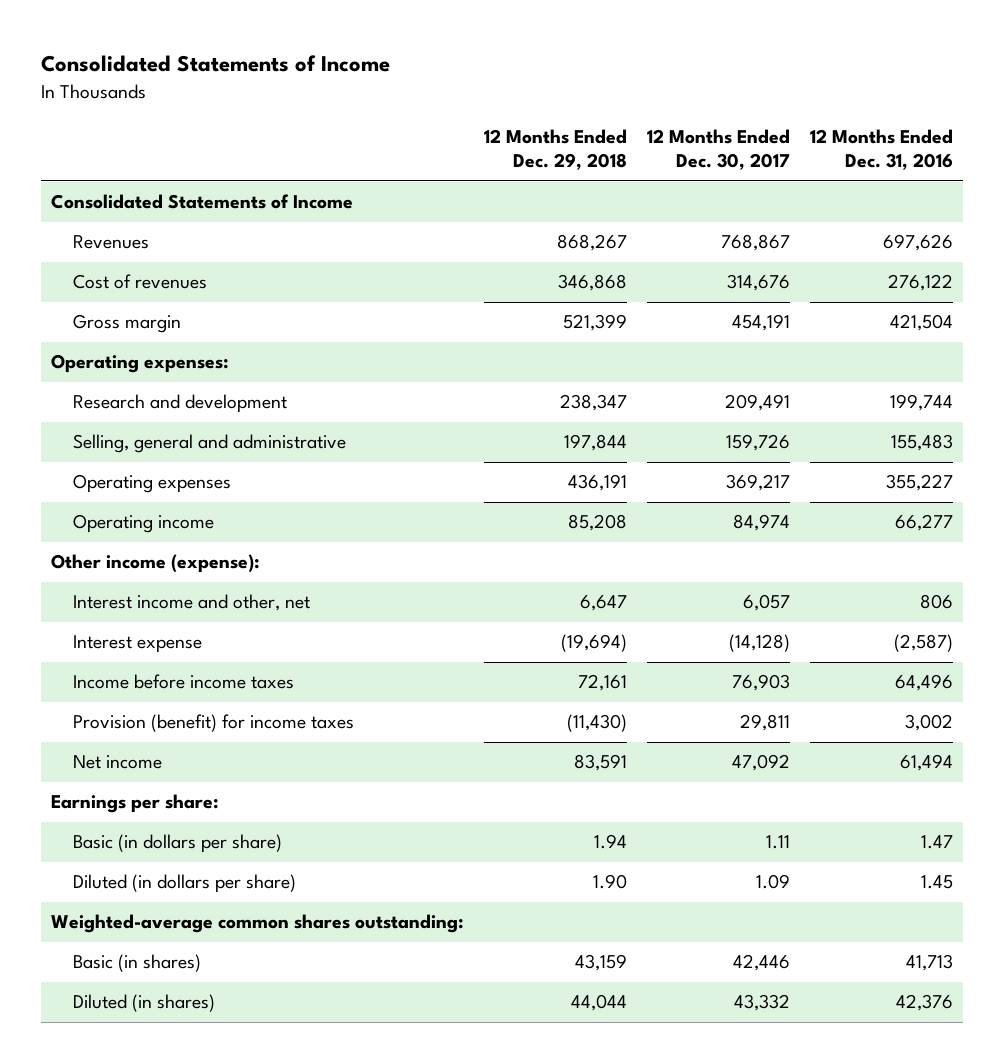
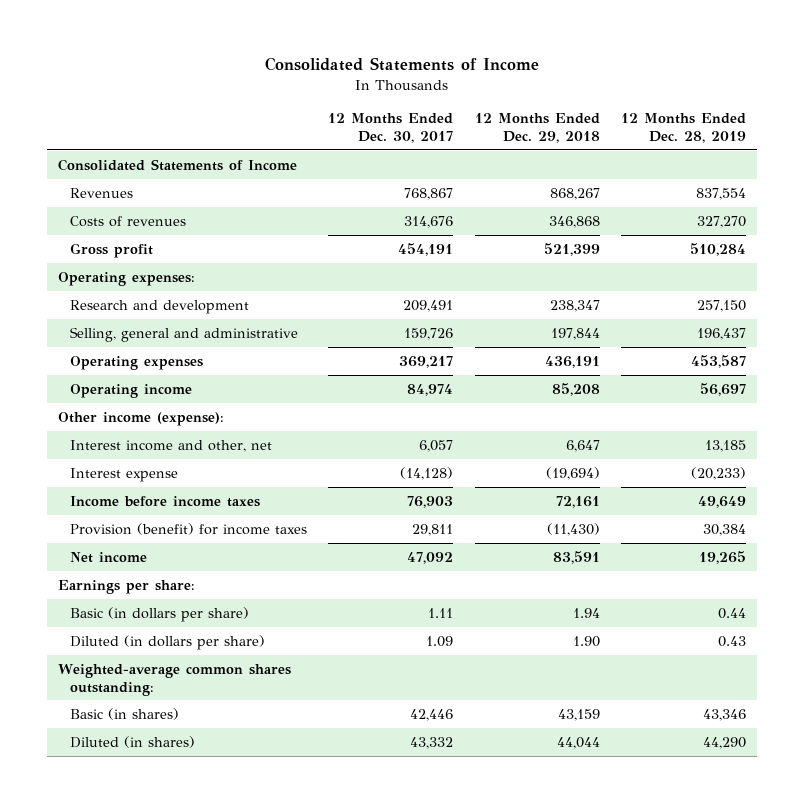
[809,129,953,171] 12 Months Ended Dec. 31, 2016 -> none
none -> [620,112,746,143] 12 Months Ended Dec. 28, 2019
[73,274,208,290] Cost of revenues -> [69,215,186,227] Costs of revenues
[73,314,182,334] Gross margin -> [69,242,153,258] Gross profit

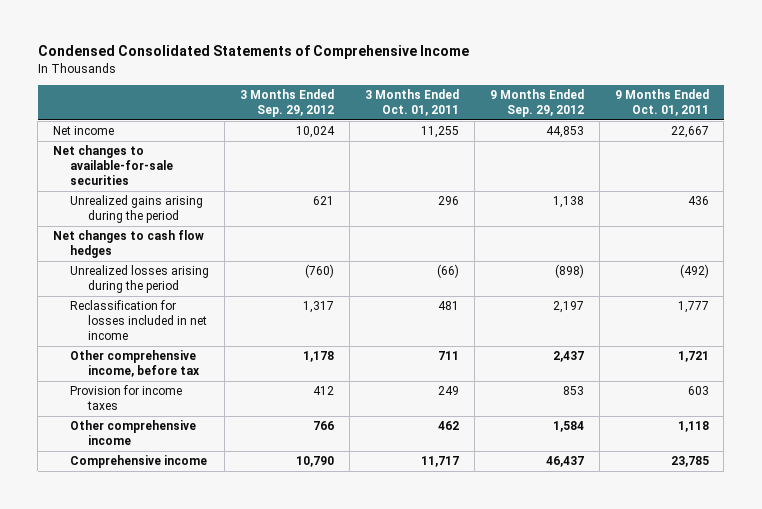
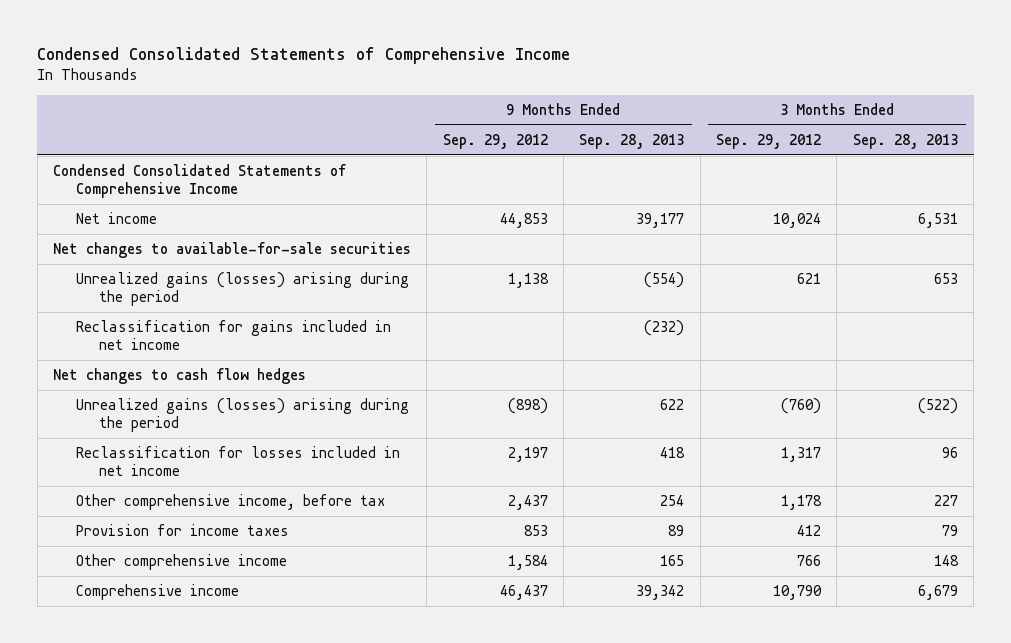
[364,89,459,116] 3 Months Ended Oct. 01, 2011 -> none
[614,89,709,116] 9 Months Ended Oct. 01, 2011 -> none
none -> [579,133,685,149] Sep. 28, 2013
none -> [852,133,958,149] Sep. 28, 2013
none -> [52,164,346,199] Condensed Consolidated Statements of Comprehensive Income
[70,195,204,224] Unrealized gains arising during the period -> [76,272,410,307] Unrealized gains (losses) arising during the period
none -> [76,320,392,351] Reclassification for gains included in net income
[70,265,210,294] Unrealized losses arising during the period -> [76,398,410,433] Unrealized gains (losses) arising during the period

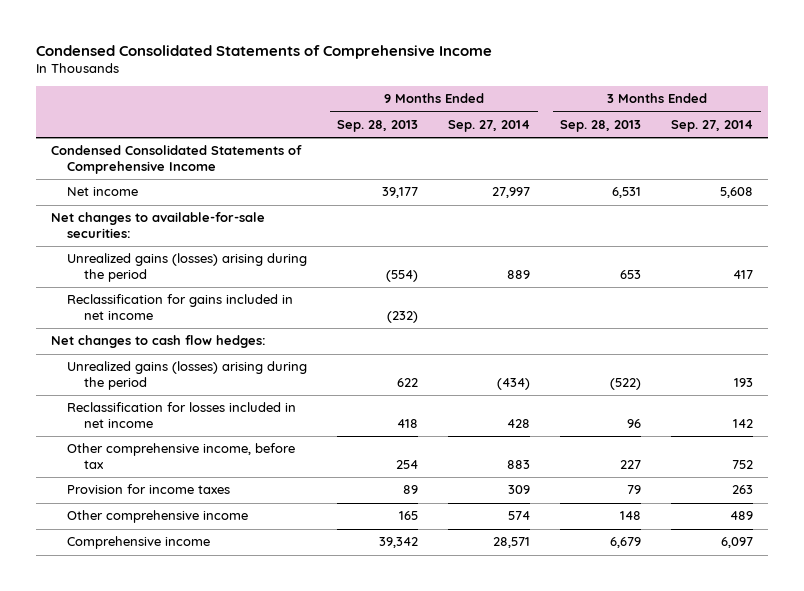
[442,133,548,149] Sep. 29, 2012 -> none
[716,133,822,149] Sep. 29, 2012 -> none
none -> [448,119,531,132] Sep. 27, 2014
none -> [671,119,754,132] Sep. 27, 2014
[52,242,411,259] Net changes to available-for-sale securities -> [50,212,265,239] Net changes to available-for-sale securities:
[52,368,306,385] Net changes to cash flow hedges -> [50,335,266,349] Net changes to cash flow hedges:

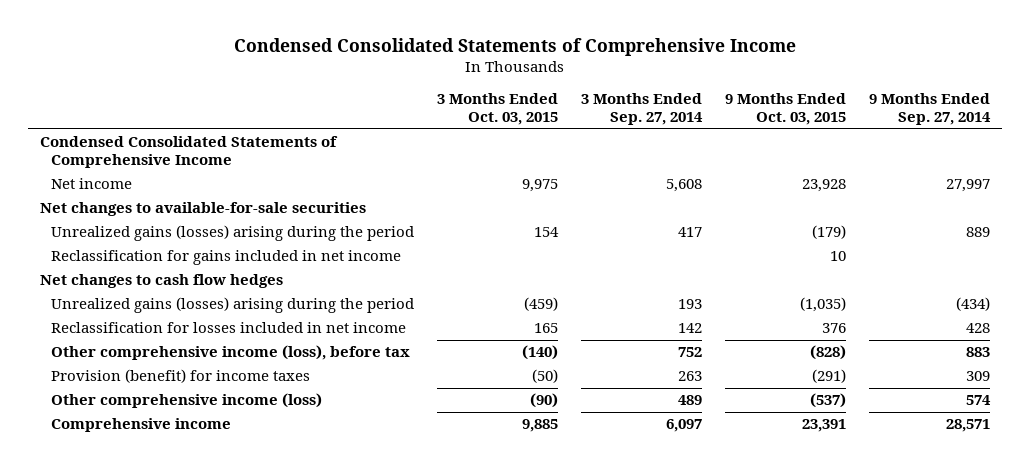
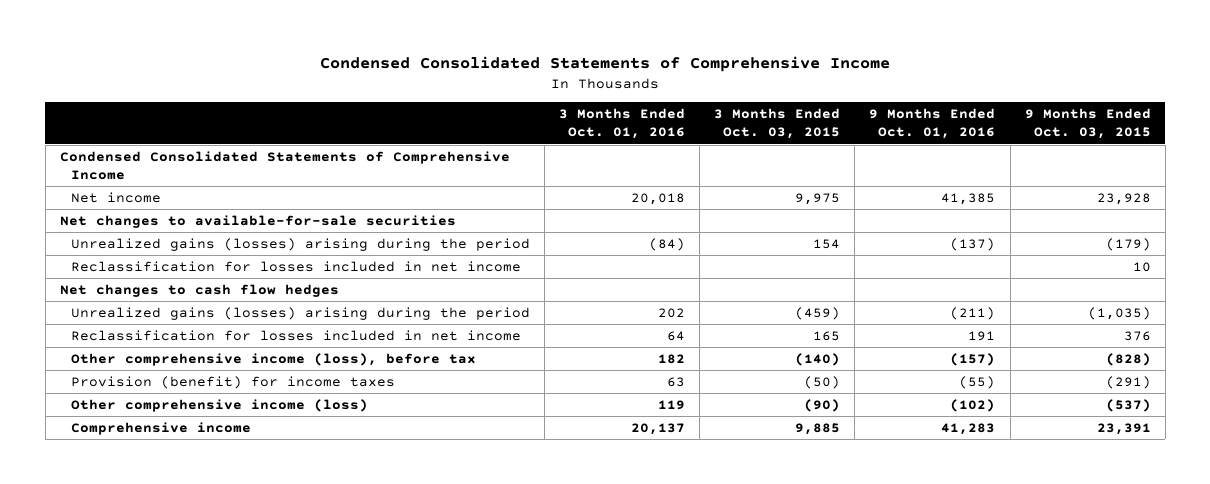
[581,93,704,125] 3 Months Ended Sep. 27, 2014 -> none
[869,93,992,125] 9 Months Ended Sep. 27, 2014 -> none
none -> [559,108,686,140] 3 Months Ended Oct. 01, 2016
none -> [869,108,996,140] 9 Months Ended Oct. 01, 2016
[50,250,401,266] Reclassification for gains included in net income -> [70,260,521,272] Reclassification for losses included in net income

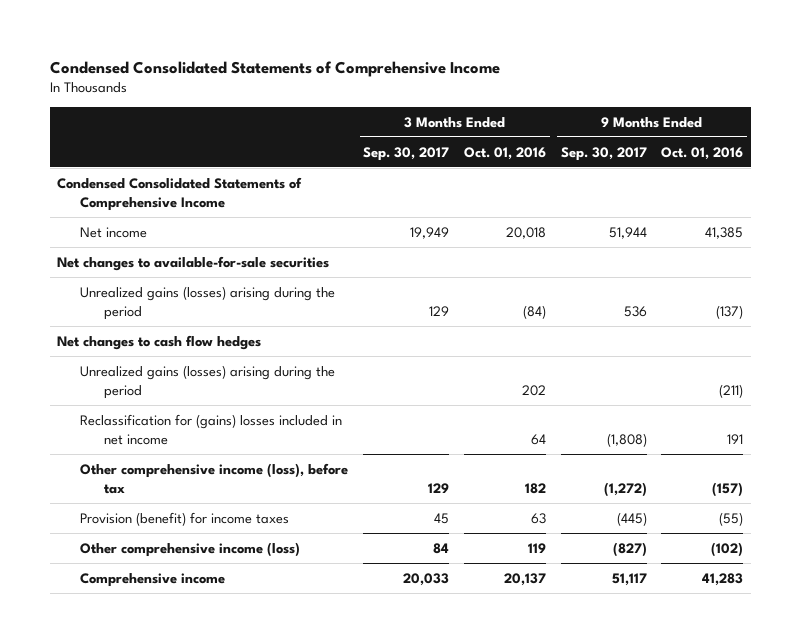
[714,108,841,140] 3 Months Ended Oct. 03, 2015 -> none
[1024,108,1151,140] 9 Months Ended Oct. 03, 2015 -> none
none -> [363,146,450,161] Sep. 30, 2017
none -> [560,146,647,161] Sep. 30, 2017
[70,260,521,272] Reclassification for losses included in net income -> none
[70,329,521,341] Reclassification for losses included in net income -> [80,413,343,445] Reclassification for (gains) losses included in net income

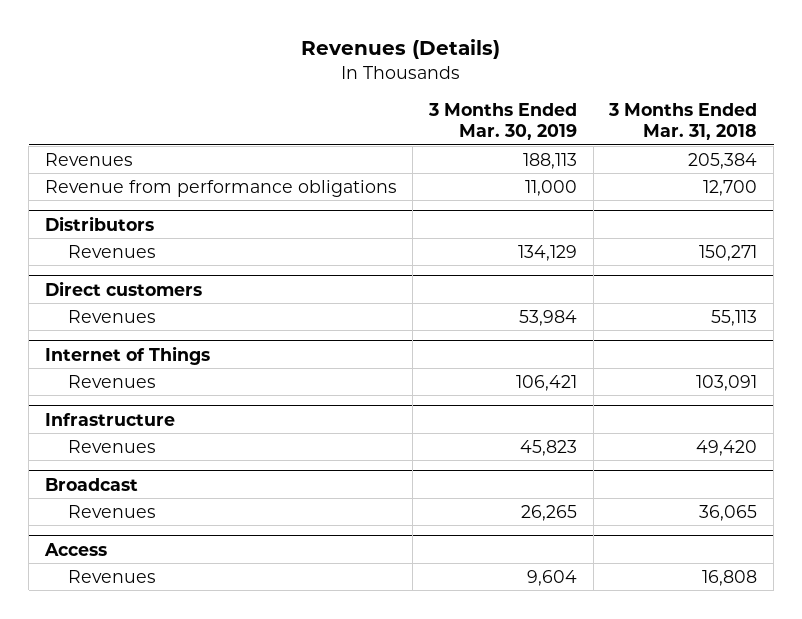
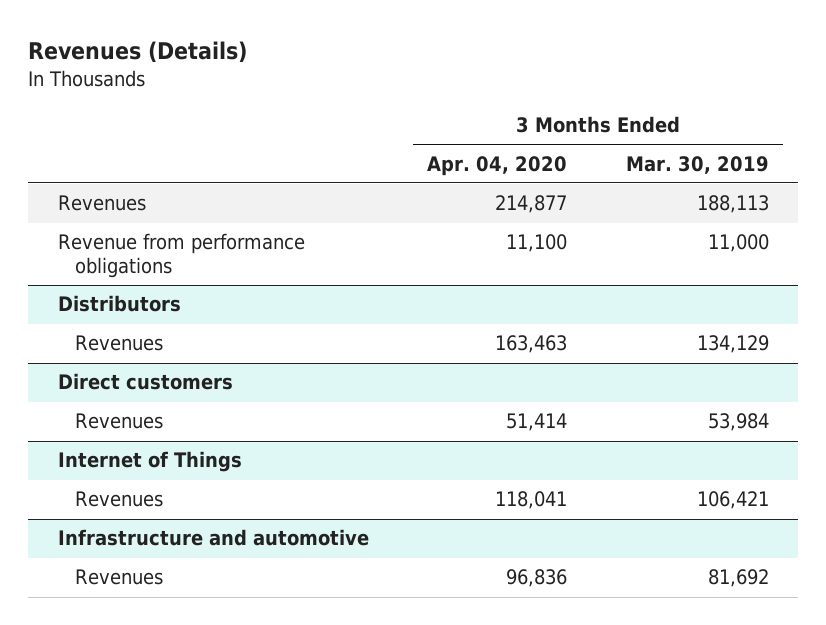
[608,102,758,141] 3 Months Ended Mar. 31, 2018 -> none
none -> [427,155,568,176] Apr. 04, 2020
[44,412,175,426] Infrastructure -> none
[44,477,138,491] Broadcast -> none
[68,504,157,518] Revenues -> none
[43,542,107,556] Access -> none
[68,569,157,583] Revenues -> none
none -> [57,529,369,547] Infrastructure and automotive
[520,439,578,456] 45,823 -> [707,569,769,588] 81,692

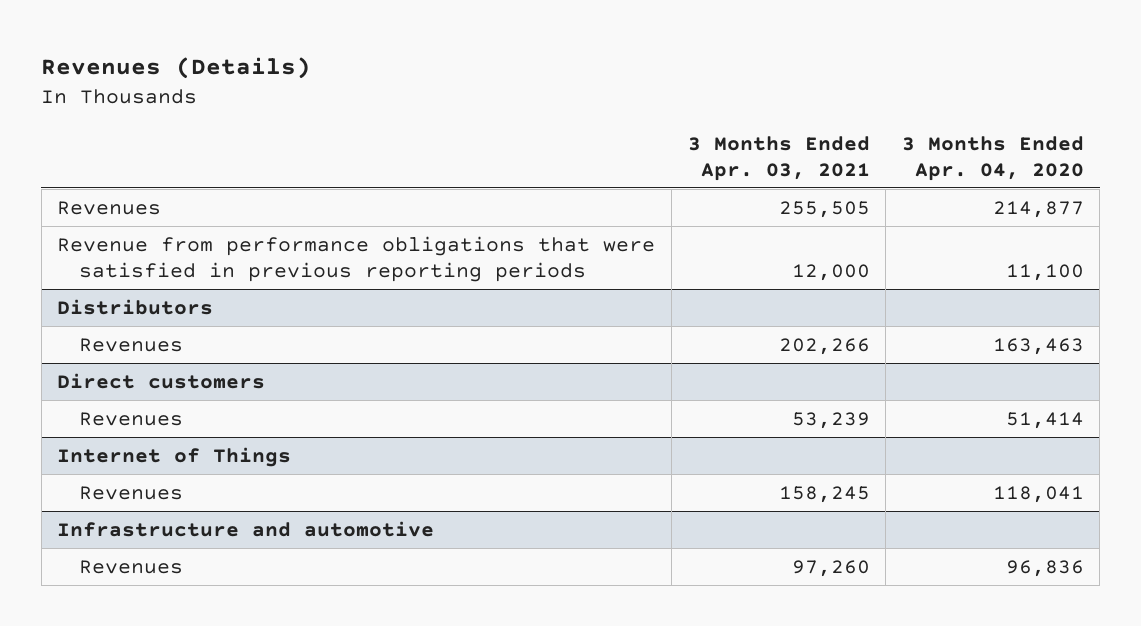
[625,155,769,174] Mar. 30, 2019 -> none
none -> [687,135,870,181] 3 Months Ended Apr. 03, 2021
[57,233,305,278] Revenue from performance obligations -> [57,235,656,283] Revenue from performance obligations that were satisfied in previous reporting periods

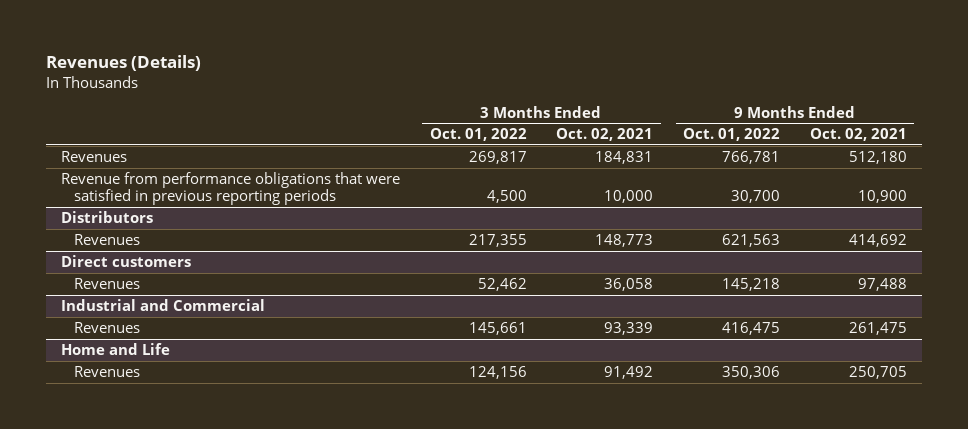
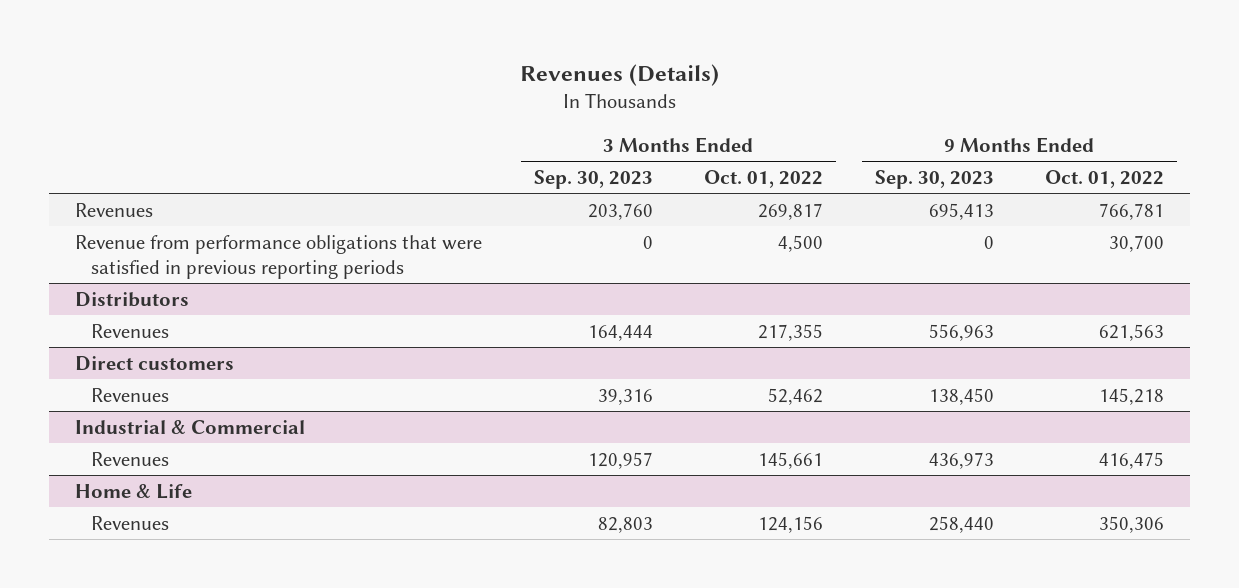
[556,128,654,142] Oct. 02, 2021 -> none
[809,128,907,142] Oct. 02, 2021 -> none
none -> [533,169,653,189] Sep. 30, 2023
none -> [874,169,994,189] Sep. 30, 2023
[60,298,265,311] Industrial and Commercial -> [75,419,306,434] Industrial & Commercial
[60,342,170,355] Home and Life -> [75,483,193,499] Home & Life

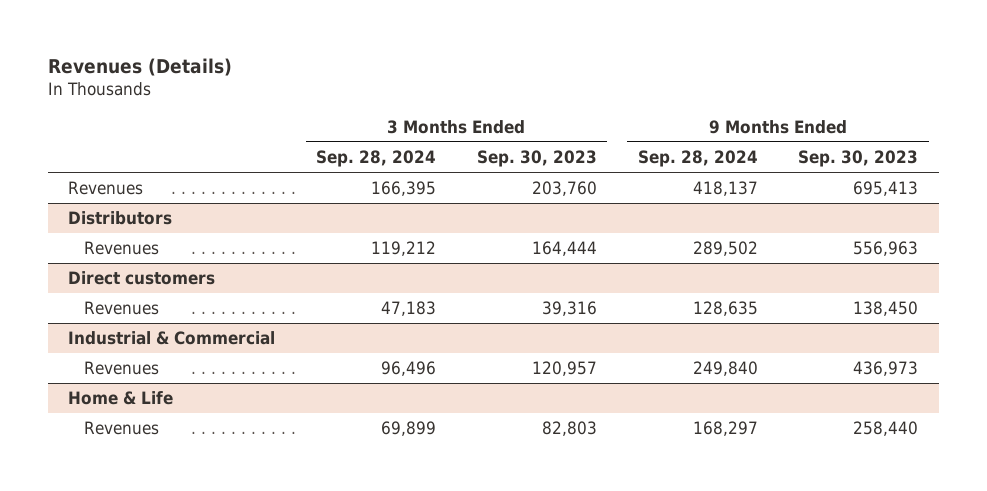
[704,169,824,188] Oct. 01, 2022 -> none
[1045,169,1165,188] Oct. 01, 2022 -> none
none -> [316,149,437,167] Sep. 28, 2024
none -> [637,149,758,167] Sep. 28, 2024
[75,234,483,279] Revenue from performance obligations that were satisfied in previous reporting periods -> none

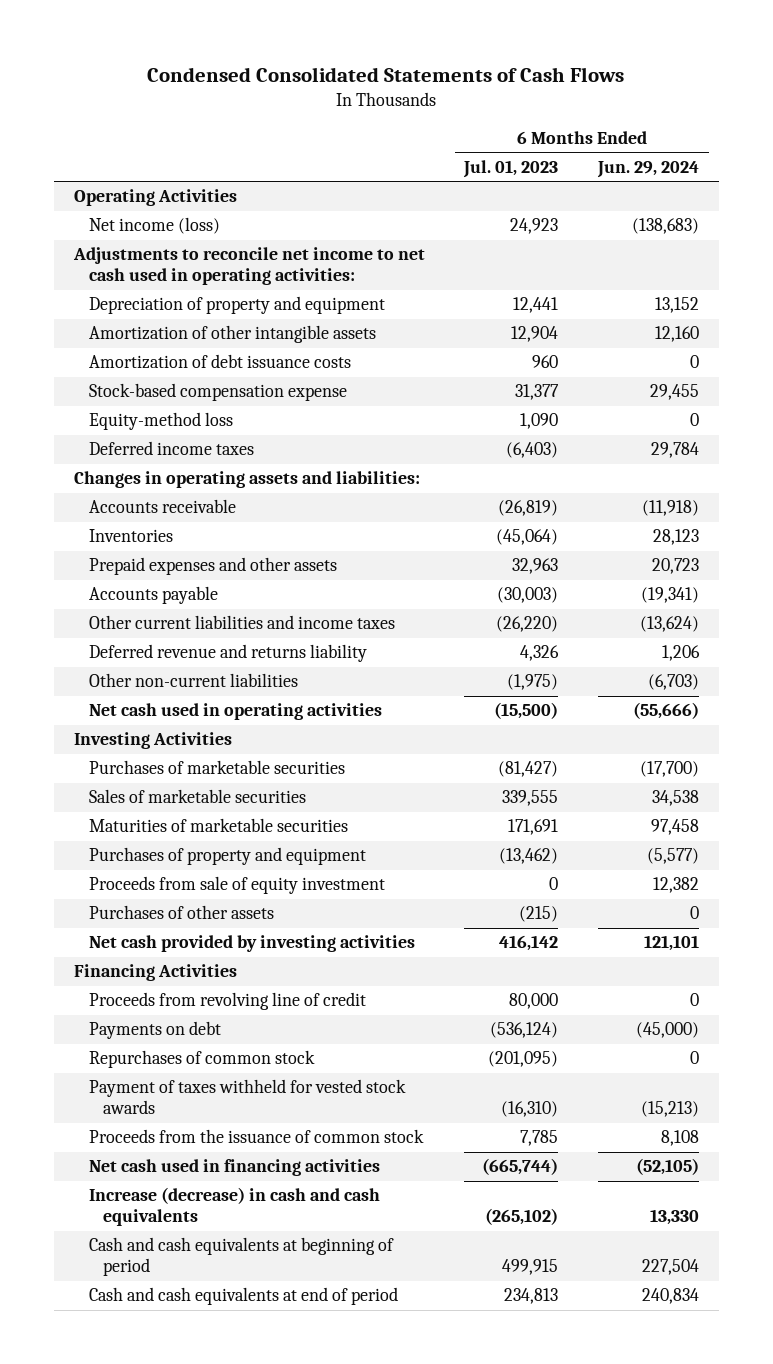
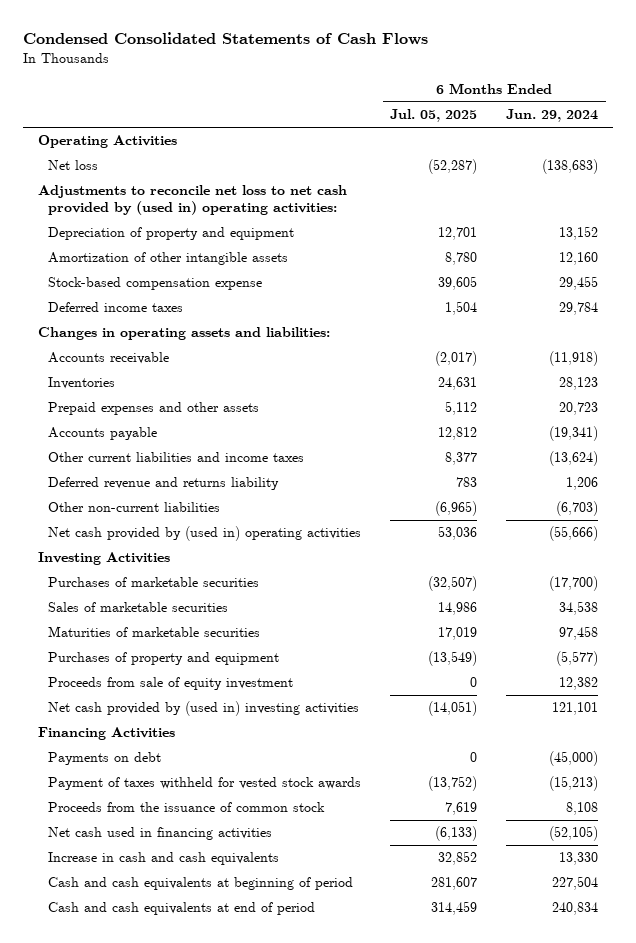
[463,159,559,178] Jul. 01, 2023 -> none
none -> [390,109,478,123] Jul. 05, 2025
[88,217,220,235] Net income (loss) -> [48,160,99,171] Net loss
[73,247,426,286] Adjustments to reconcile net income to net cash used in operating activities: -> [37,185,347,215] Adjustments to reconcile net loss to net cash provided by (used in) operating activities:
[88,354,351,370] Amortization of debt issuance costs -> none
[88,412,233,431] Equity-method loss -> none
[88,703,382,721] Net cash used in operating activities -> [48,526,362,542] Net cash provided by (used in) operating activities
[88,905,274,920] Purchases of other assets -> none
[88,935,415,953] Net cash provided by investing activities -> [48,701,360,717] Net cash provided by (used in) investing activities
[88,992,366,1011] Proceeds from revolving line of credit -> none
[88,1050,315,1069] Repurchases of common stock -> none
[88,1187,380,1227] Increase (decrease) in cash and cash equivalents -> [48,852,280,866] Increase in cash and cash equivalents

